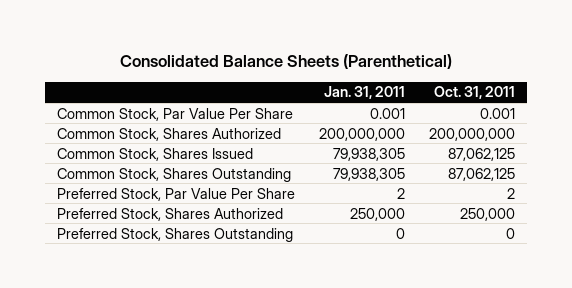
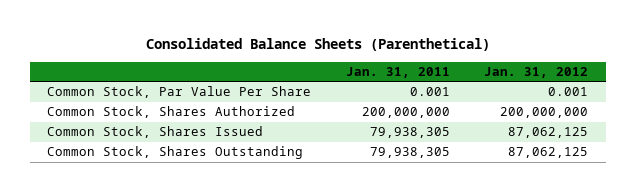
[433,86,515,100] Oct. 31, 2011 -> none
none -> [484,66,589,78] Jan. 31, 2012
[56,187,295,201] Preferred Stock, Par Value Per Share -> none
[56,207,283,221] Preferred Stock, Shares Authorized -> none
[56,227,293,242] Preferred Stock, Shares Outstanding -> none

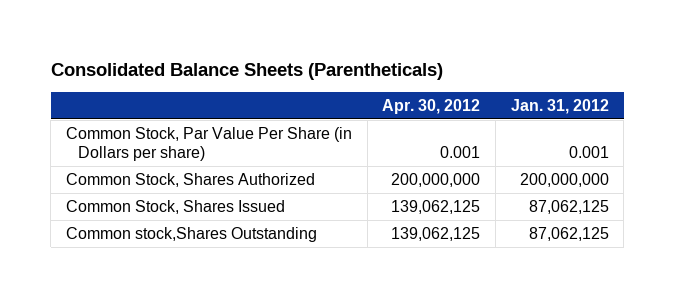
[145,38,490,52] Consolidated Balance Sheets (Parenthetical) -> [50,62,443,80] Consolidated Balance Sheets (Parentheticals)
[345,66,450,78] Jan. 31, 2011 -> none
none -> [382,99,481,115] Apr. 30, 2012
[47,86,312,99] Common Stock, Par Value Per Share -> [66,127,353,162] Common Stock, Par Value Per Share (in Dollars per share)
[47,146,304,160] Common Stock, Shares Outstanding -> [66,227,318,243] Common stock,Shares Outstanding

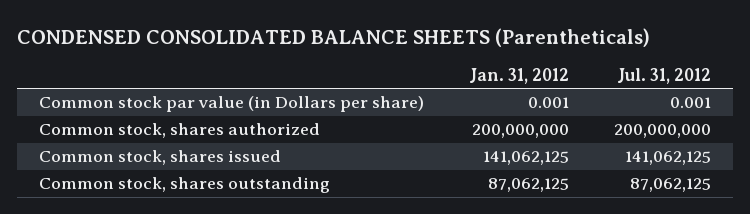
[50,62,443,80] Consolidated Balance Sheets (Parentheticals) -> [16,28,650,48] CONDENSED CONSOLIDATED BALANCE SHEETS (Parentheticals)
[382,99,481,115] Apr. 30, 2012 -> none
none -> [616,68,711,85] Jul. 31, 2012
[66,127,353,162] Common Stock, Par Value Per Share (in Dollars per share) -> [39,96,425,113] Common stock par value (in Dollars per share)
[66,173,316,188] Common Stock, Shares Authorized -> [39,123,321,139] Common stock, shares authorized
[66,200,286,215] Common Stock, Shares Issued -> [39,150,282,166] Common stock, shares issued
[528,200,609,215] 87,062,125 -> [483,151,570,166] 141,062,125
[66,227,318,243] Common stock,Shares Outstanding -> [39,177,331,194] Common stock, shares outstanding

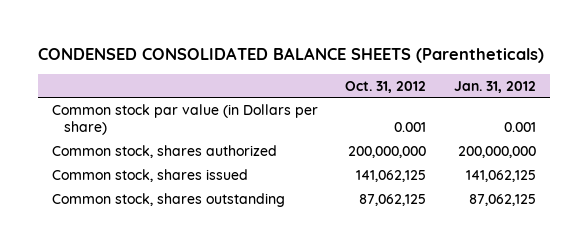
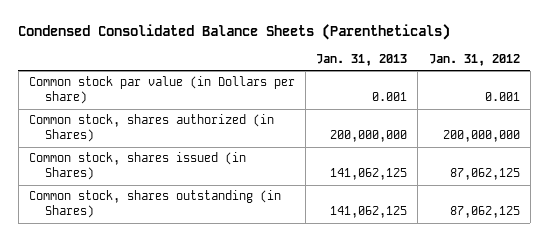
[37,46,544,63] CONDENSED CONSOLIDATED BALANCE SHEETS (Parentheticals) -> [18,24,451,41] Condensed Consolidated Balance Sheets (Parentheticals)
[345,80,427,93] Oct. 31, 2012 -> none
none -> [316,54,408,67] Jan. 31, 2013
[51,144,277,158] Common stock, shares authorized -> [28,114,274,143] Common stock, shares authorized (in Shares)
[51,168,248,182] Common stock, shares issued -> [28,152,246,181] Common stock, shares issued (in Shares)
[466,169,537,182] 141,062,125 -> [449,168,520,181] 87,062,125
[51,192,285,207] Common stock, shares outstanding -> [28,190,281,219] Common stock, shares outstanding (in Shares)

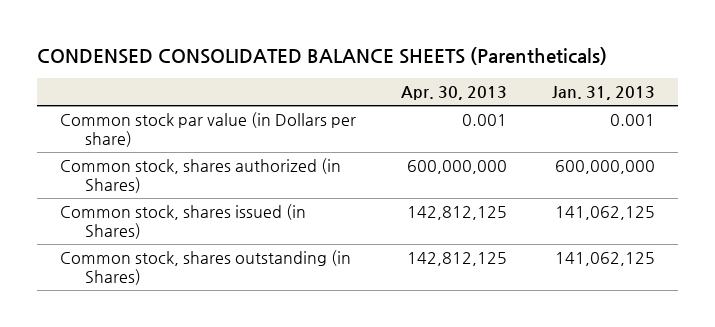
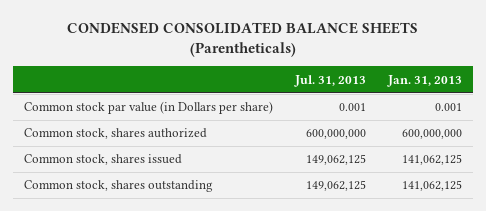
[401,86,508,101] Apr. 30, 2013 -> none
none -> [294,74,367,87] Jul. 31, 2013
[59,158,341,193] Common stock, shares authorized (in Shares) -> [24,128,208,140] Common stock, shares authorized
[59,204,306,239] Common stock, shares issued (in Shares) -> [24,154,183,166] Common stock, shares issued
[59,250,351,285] Common stock, shares outstanding (in Shares) -> [24,180,214,193] Common stock, shares outstanding

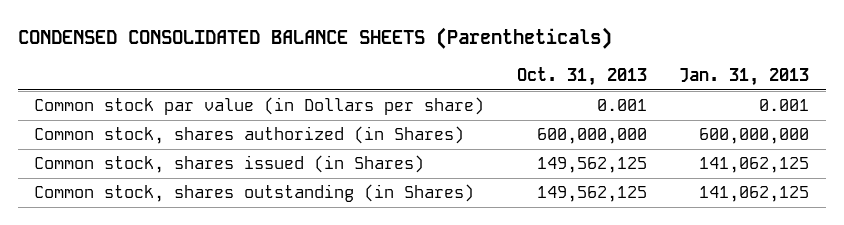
[294,74,367,87] Jul. 31, 2013 -> none
none -> [516,66,647,86] Oct. 31, 2013
[24,128,208,140] Common stock, shares authorized -> [34,126,465,145] Common stock, shares authorized (in Shares)
[24,154,183,166] Common stock, shares issued -> [34,155,425,174] Common stock, shares issued (in Shares)
[24,180,214,193] Common stock, shares outstanding -> [34,184,475,203] Common stock, shares outstanding (in Shares)

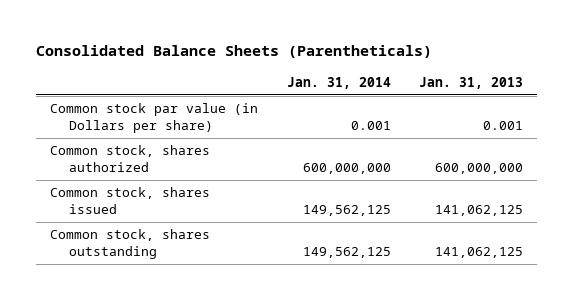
[18,26,613,49] CONDENSED CONSOLIDATED BALANCE SHEETS (Parentheticals) -> [36,45,433,59] Consolidated Balance Sheets (Parentheticals)
[516,66,647,86] Oct. 31, 2013 -> none
none -> [286,76,391,89] Jan. 31, 2014
[34,126,465,145] Common stock, shares authorized (in Shares) -> [50,145,211,172] Common stock, shares authorized
[34,155,425,174] Common stock, shares issued (in Shares) -> [50,187,211,214] Common stock, shares issued
[34,184,475,203] Common stock, shares outstanding (in Shares) -> [50,229,211,259] Common stock, shares outstanding

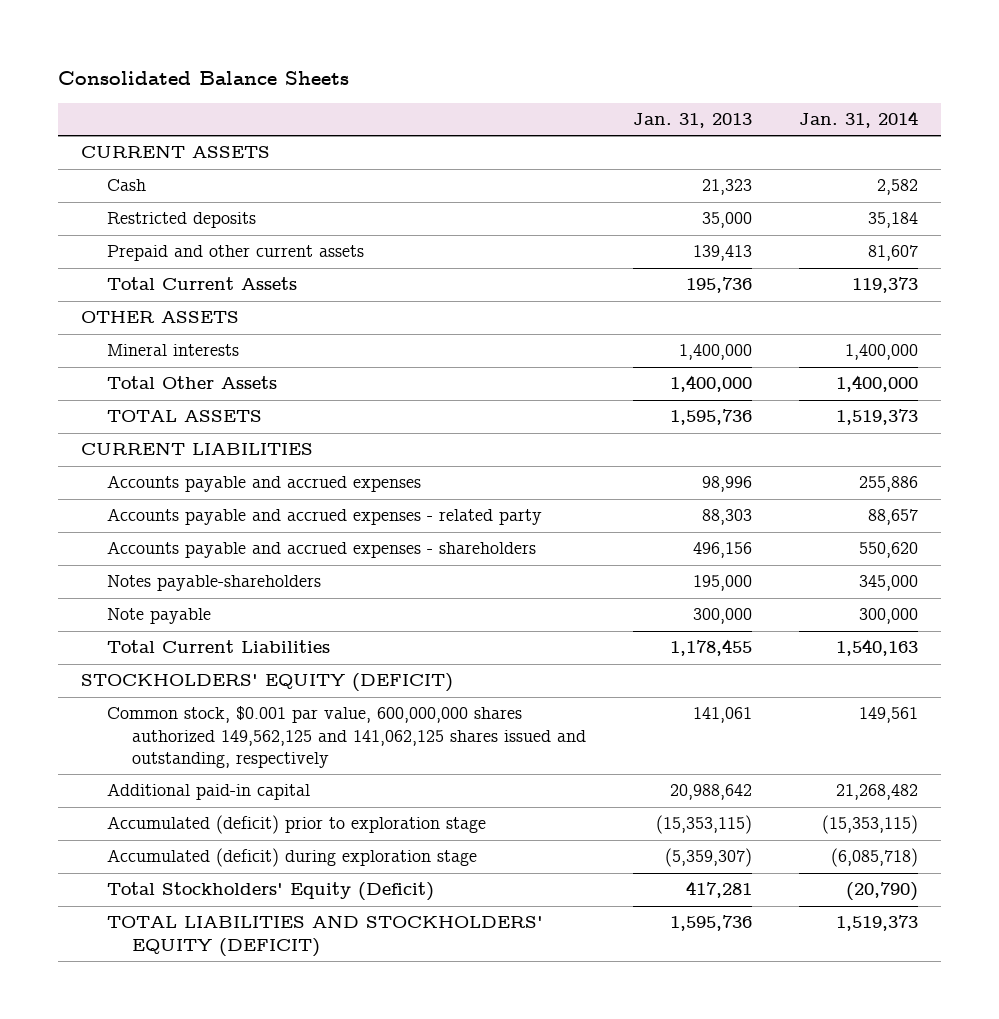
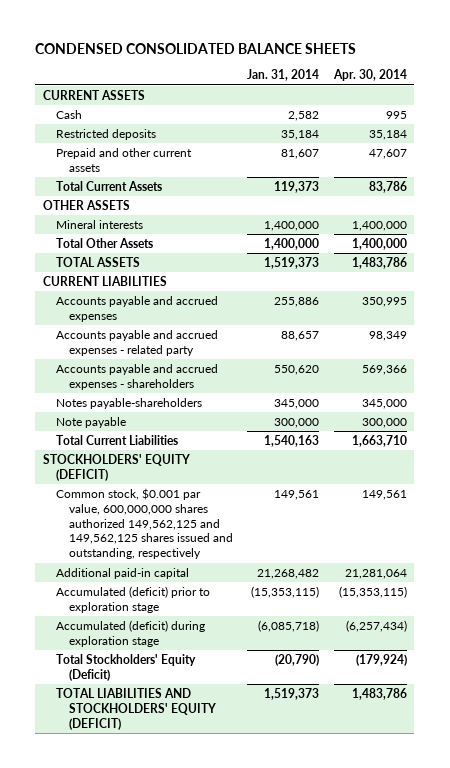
[57,71,349,86] Consolidated Balance Sheets -> [35,42,357,54] CONDENSED CONSOLIDATED BALANCE SHEETS
[632,113,752,129] Jan. 31, 2013 -> none
none -> [333,69,408,82] Apr. 30, 2014
[106,706,586,768] Common stock, $0.001 par value, 600,000,000 shares authorized 149,562,125 and 141,062,125 shares issued and outstanding, respectively -> [55,487,233,560] Common stock, $0.001 par value, 600,000,000 shares authorized 149,562,125 and 149,562,125 shares issued and outstanding, respectively

